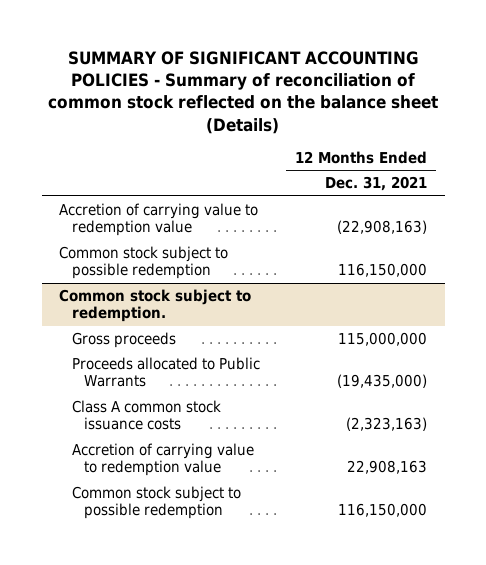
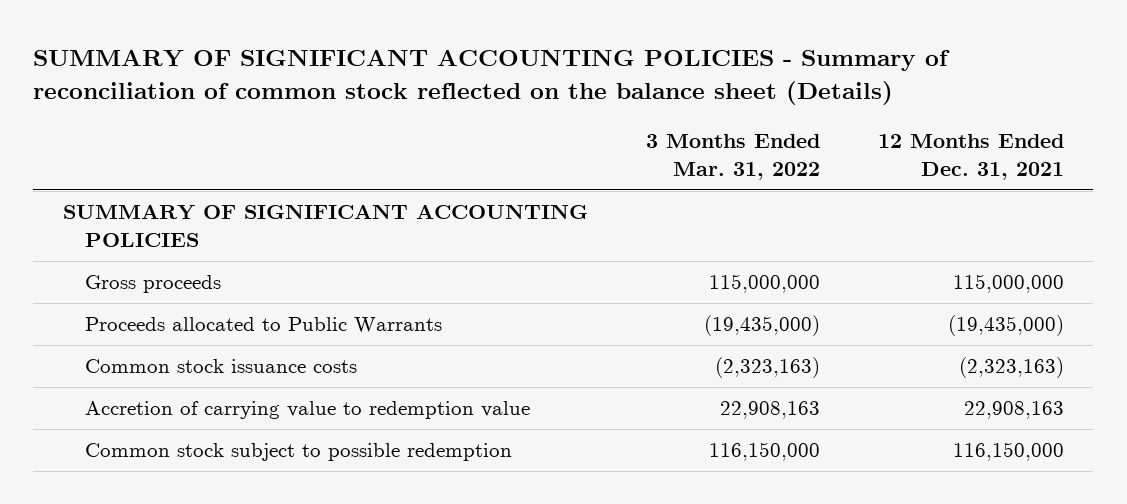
none -> [645,134,820,180] 3 Months Ended Mar. 31, 2022
[59,202,259,237] Accretion of carrying value to redemption value -> none
[59,245,229,280] Common stock subject to possible redemption -> none
[59,288,252,323] Common stock subject to redemption. -> none
none -> [62,204,588,247] SUMMARY OF SIGNIFICANT ACCOUNTING POLICIES
[71,399,221,431] Class A common stock issuance costs -> [85,359,358,374] Common stock issuance costs

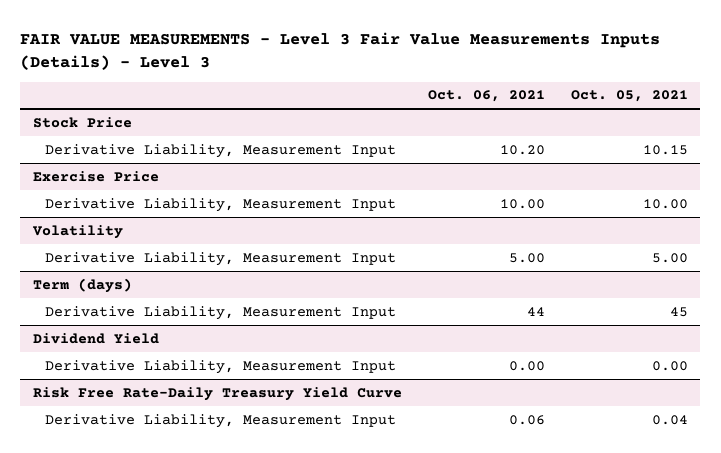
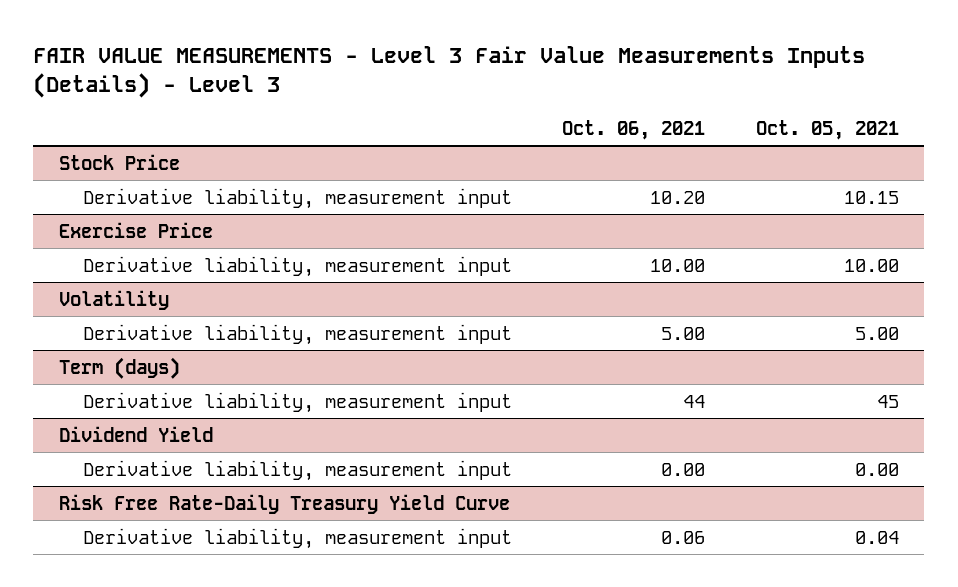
[45,143,397,158] Derivative Liability, Measurement Input -> [82,187,512,209] Derivative liability, measurement input
[45,197,397,212] Derivative Liability, Measurement Input -> [82,255,512,277] Derivative liability, measurement input
[45,251,397,266] Derivative Liability, Measurement Input -> [82,323,512,345] Derivative liability, measurement input
[45,305,397,320] Derivative Liability, Measurement Input -> [82,391,512,413] Derivative liability, measurement input
[45,359,397,374] Derivative Liability, Measurement Input -> [82,459,512,481] Derivative liability, measurement input
[45,413,397,428] Derivative Liability, Measurement Input -> [82,527,512,549] Derivative liability, measurement input

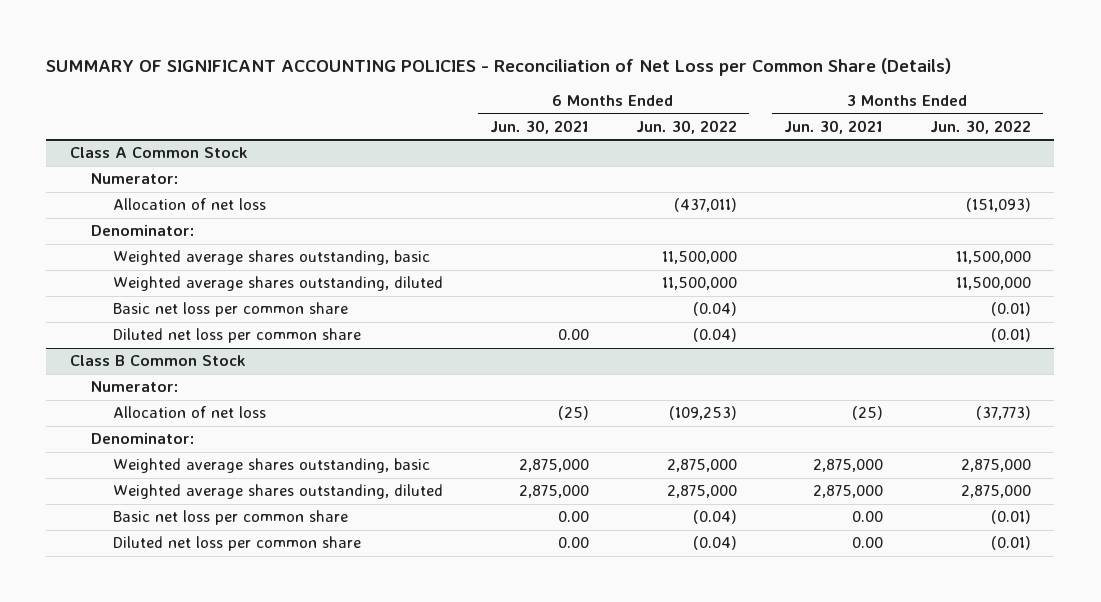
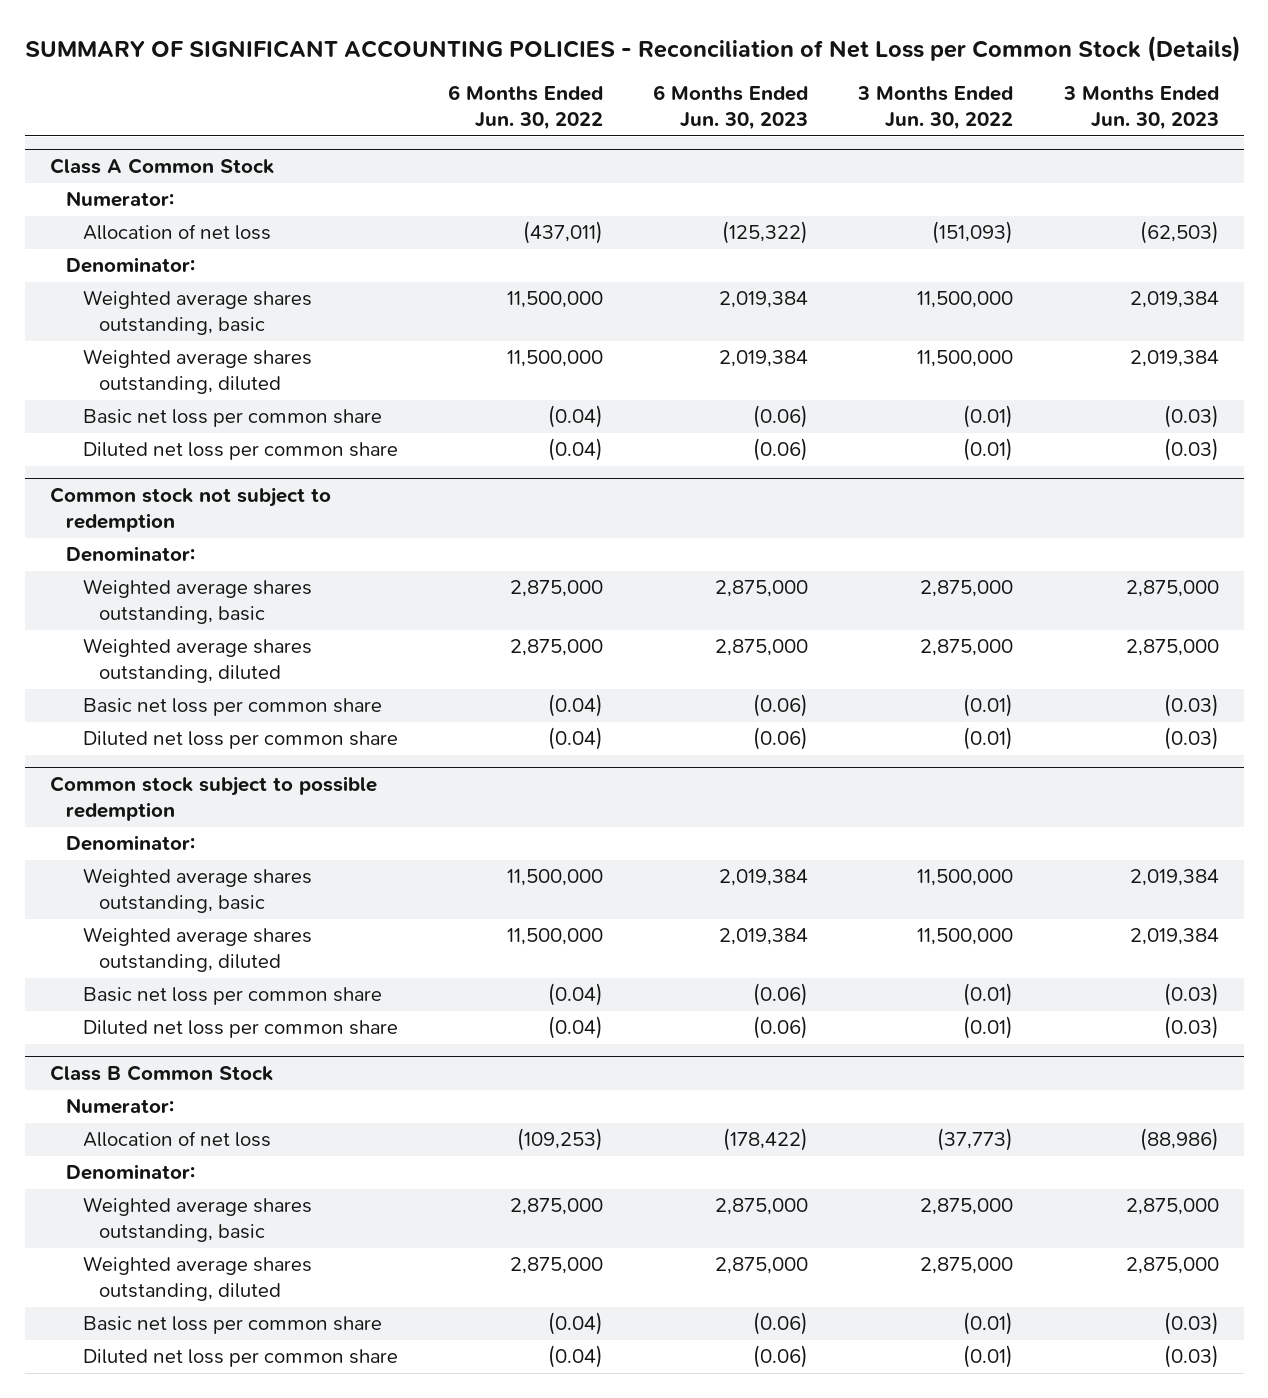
[46,57,952,76] SUMMARY OF SIGNIFICANT ACCOUNTING POLICIES - Reconciliation of Net Loss per Common Share (Details) -> [24,35,1241,62] SUMMARY OF SIGNIFICANT ACCOUNTING POLICIES - Reconciliation of Net Loss per Common Stock (Details)
[489,120,589,135] Jun. 30, 2021 -> none
[783,120,883,135] Jun. 30, 2021 -> none
none -> [653,85,809,131] 6 Months Ended Jun. 30, 2023
none -> [1062,86,1219,131] 3 Months Ended Jun. 30, 2023
none -> [49,487,331,533] Common stock not subject to redemption
none -> [66,546,196,563] Denominator:
none -> [82,579,312,625] Weighted average shares outstanding, basic
none -> [82,638,312,684] Weighted average shares outstanding, diluted
none -> [82,698,382,717] Basic net loss per common share
none -> [82,731,398,750] Diluted net loss per common share
none -> [49,776,377,822] Common stock subject to possible redemption
none -> [66,835,196,852] Denominator:
none -> [82,868,312,914] Weighted average shares outstanding, basic
none -> [82,927,312,973] Weighted average shares outstanding, diluted
none -> [82,987,382,1006] Basic net loss per common share
none -> [82,1020,398,1039] Diluted net loss per common share

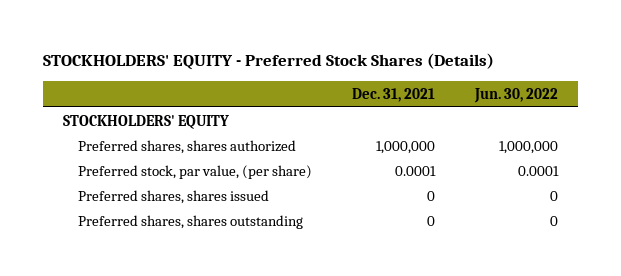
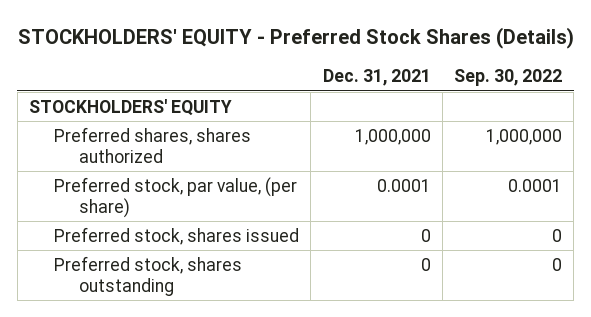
[474,88,559,104] Jun. 30, 2022 -> none
none -> [454,69,563,87] Sep. 30, 2022
[78,189,270,204] Preferred shares, shares issued -> [54,226,300,245] Preferred stock, shares issued
[78,214,304,229] Preferred shares, shares outstanding -> [54,255,243,296] Preferred stock, shares outstanding

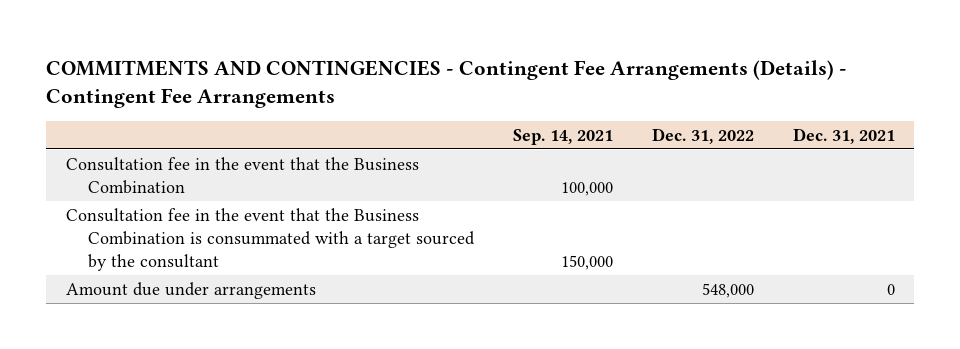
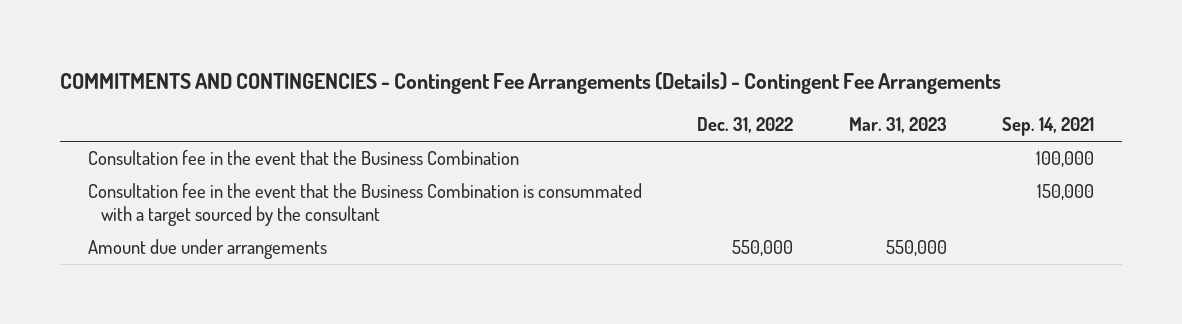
[792,127,895,144] Dec. 31, 2021 -> none
none -> [848,117,947,134] Mar. 31, 2023
[701,282,754,298] 548,000 -> [732,240,794,257] 550,000

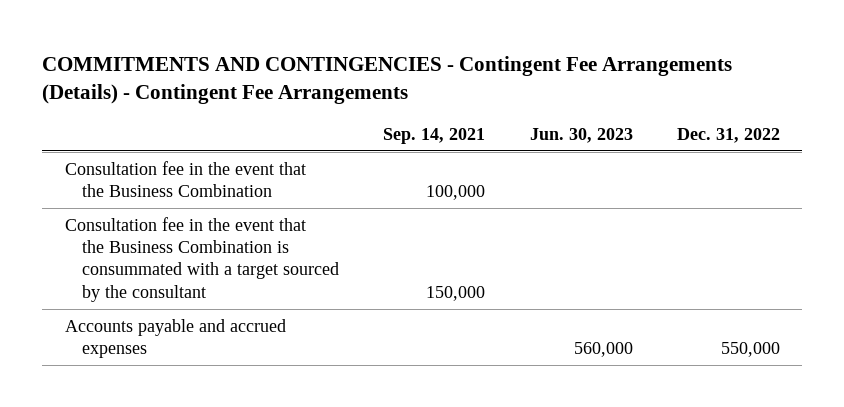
[848,117,947,134] Mar. 31, 2023 -> none
none -> [529,127,633,143] Jun. 30, 2023
[87,239,327,260] Amount due under arrangements -> none
none -> [64,318,286,359] Accounts payable and accrued expenses

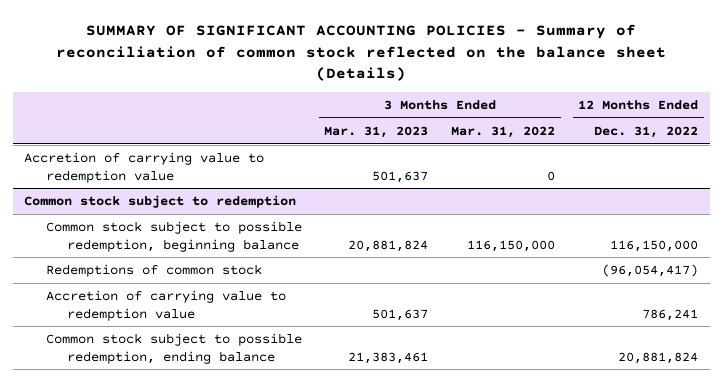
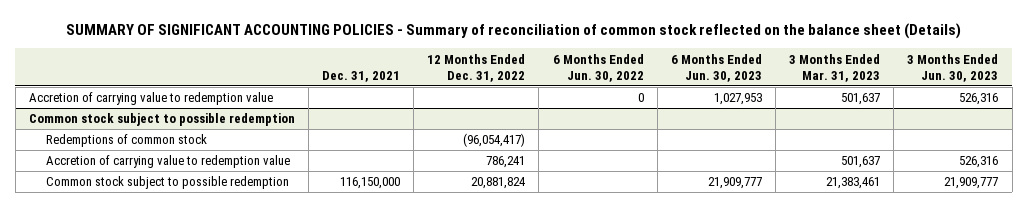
[451,125,556,138] Mar. 31, 2022 -> none
none -> [322,70,401,82] Dec. 31, 2021
none -> [552,53,644,82] 6 Months Ended Jun. 30, 2022
none -> [670,53,762,82] 6 Months Ended Jun. 30, 2023
none -> [907,53,999,82] 3 Months Ended Jun. 30, 2023
[45,220,302,252] Common stock subject to possible redemption, beginning balance -> none
[24,194,297,208] Common stock subject to redemption -> [28,113,295,127] Common stock subject to possible redemption
[45,332,302,364] Common stock subject to possible redemption, ending balance -> [46,176,290,190] Common stock subject to possible redemption

